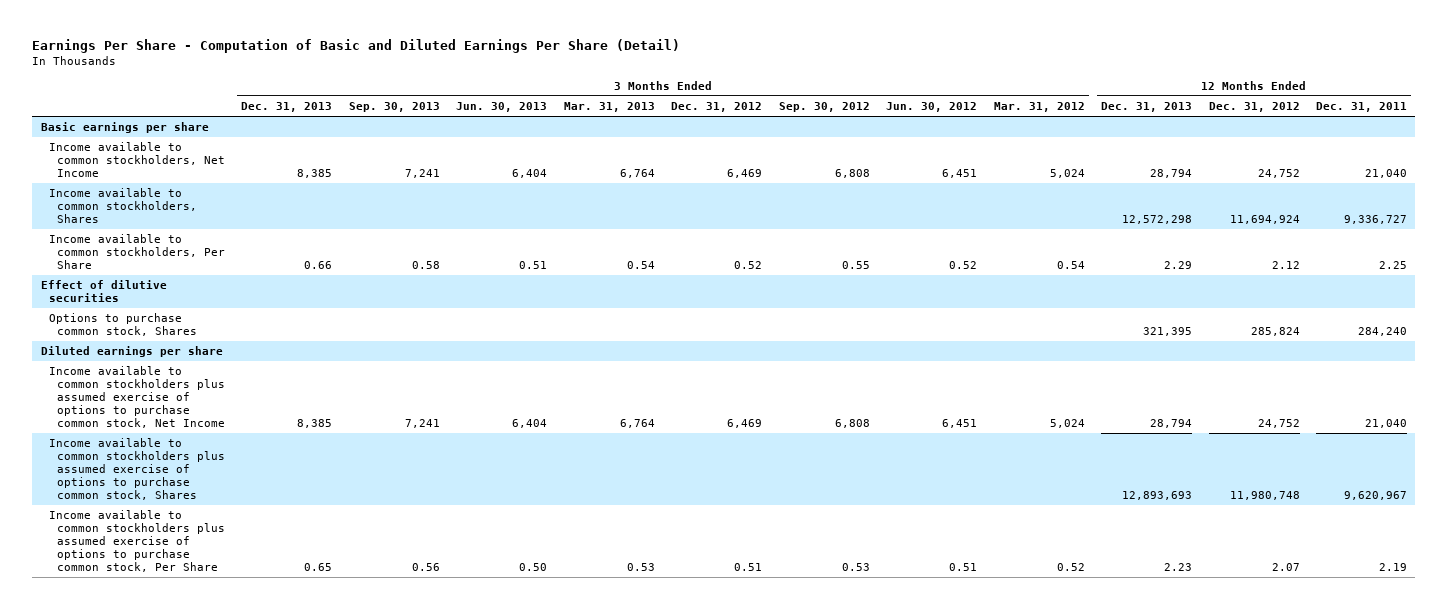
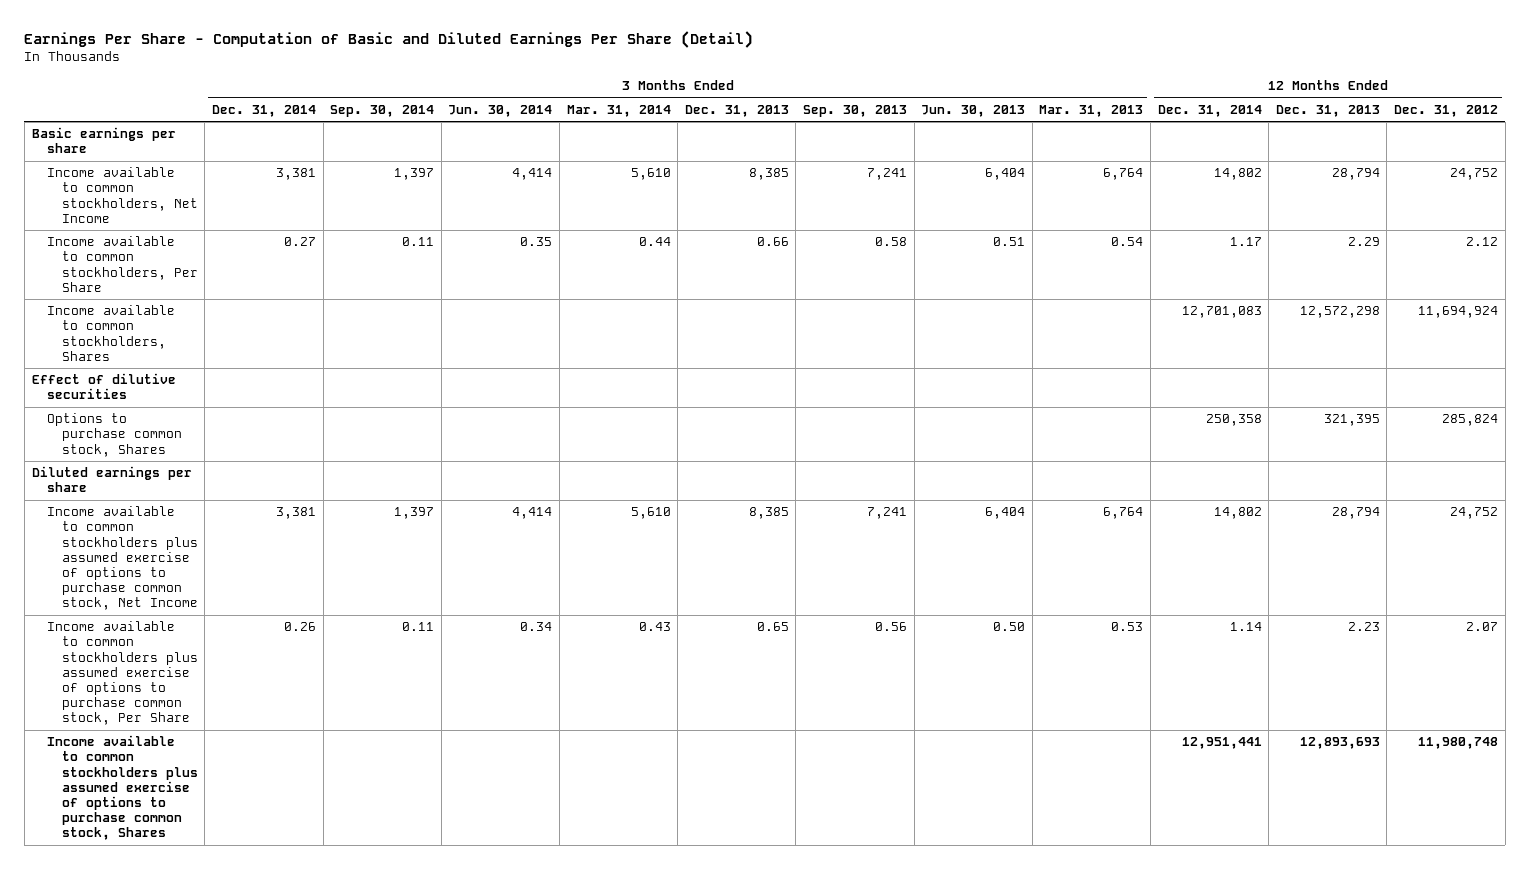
[671,102,763,113] Dec. 31, 2012 -> none
[778,102,870,113] Sep. 30, 2012 -> none
[886,102,978,113] Jun. 30, 2012 -> none
[993,102,1085,113] Mar. 31, 2012 -> none
[1316,102,1408,113] Dec. 31, 2011 -> none
none -> [212,104,317,117] Dec. 31, 2014
none -> [330,104,435,117] Sep. 30, 2014
none -> [448,104,553,117] Jun. 30, 2014
none -> [566,104,671,117] Mar. 31, 2014
none -> [1157,104,1262,117] Dec. 31, 2014
[48,188,197,223] Income available to common stockholders, Shares -> [46,305,175,361] Income available to common stockholders, Shares
[48,438,225,500] Income available to common stockholders plus assumed exercise of options to purchase common stock, Shares -> [46,735,198,841] Income available to common stockholders plus assumed exercise of options to purchase common stock, Shares

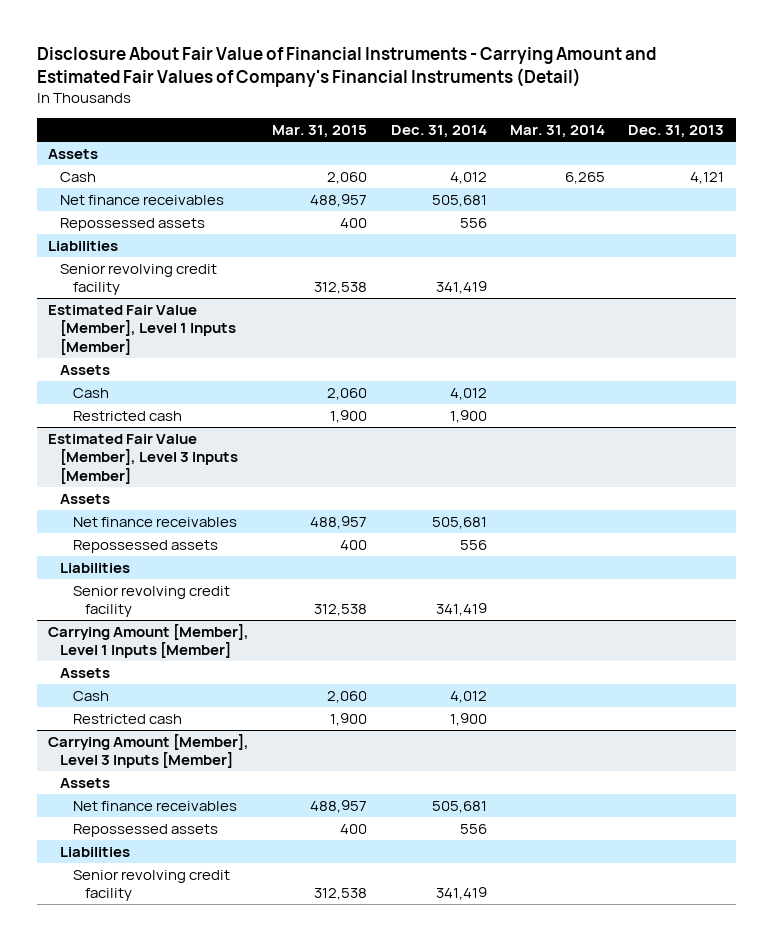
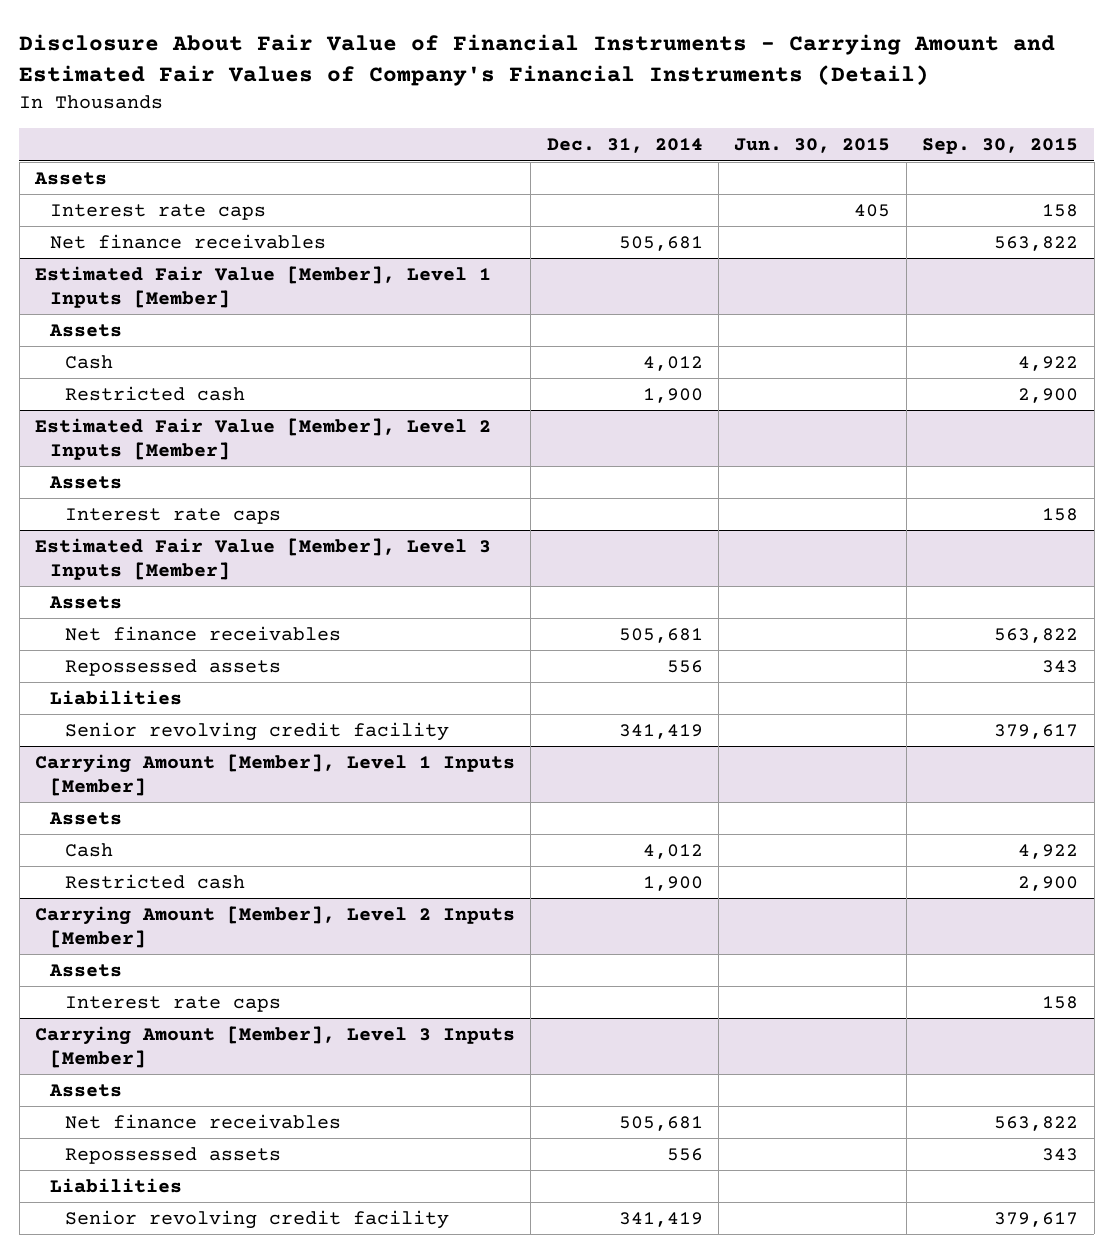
[272,125,368,139] Mar. 31, 2015 -> none
[509,125,605,139] Mar. 31, 2014 -> none
[628,125,725,139] Dec. 31, 2013 -> none
none -> [734,138,891,154] Jun. 30, 2015
none -> [922,138,1079,155] Sep. 30, 2015
[60,172,97,183] Cash -> none
none -> [49,203,266,220] Interest rate caps
[60,218,206,232] Repossessed assets -> none
[48,241,119,252] Liabilities -> none
[60,264,218,296] Senior revolving credit facility -> none
none -> [34,417,491,461] Estimated Fair Value [Member], Level 2 Inputs [Member]
none -> [48,475,122,489] Assets
none -> [64,507,281,524] Interest rate caps
none -> [34,905,515,949] Carrying Amount [Member], Level 2 Inputs [Member]
none -> [48,963,122,977] Assets
none -> [64,995,281,1012] Interest rate caps

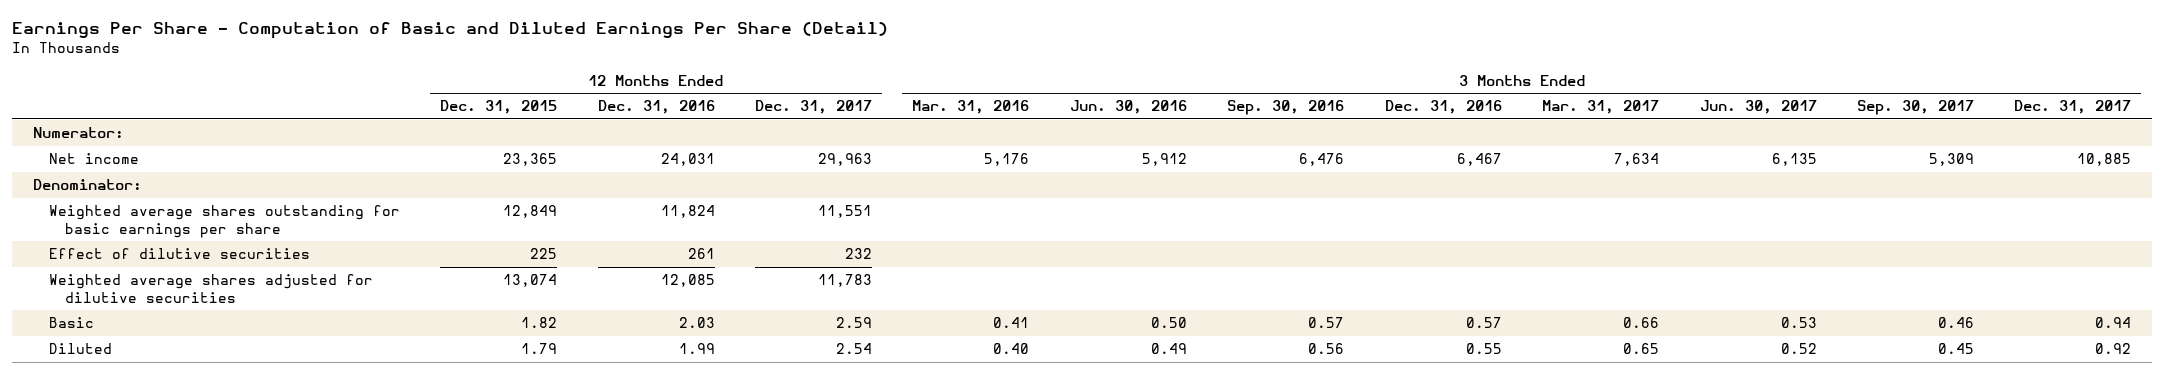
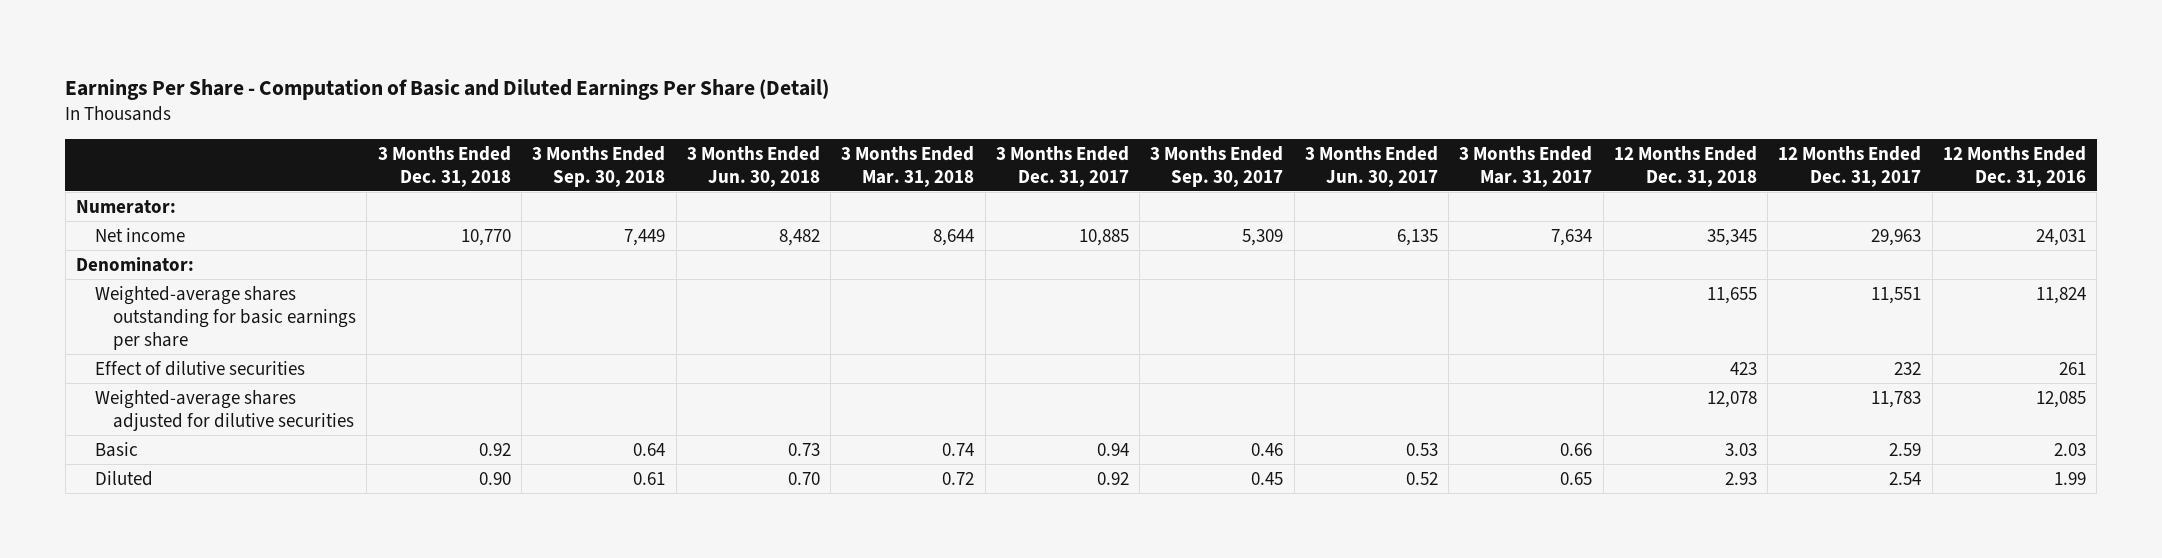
[440,100,558,115] Dec. 31, 2015 -> none
[912,100,1030,115] Mar. 31, 2016 -> none
[1069,100,1187,115] Jun. 30, 2016 -> none
[1227,100,1345,116] Sep. 30, 2016 -> none
[1384,100,1502,115] Dec. 31, 2016 -> none
none -> [377,145,511,187] 3 Months Ended Dec. 31, 2018
none -> [532,145,666,187] 3 Months Ended Sep. 30, 2018
none -> [686,145,820,187] 3 Months Ended Jun. 30, 2018
none -> [841,145,975,187] 3 Months Ended Mar. 31, 2018
none -> [1613,145,1757,187] 12 Months Ended Dec. 31, 2018
[48,205,400,238] Weighted average shares outstanding for basic earnings per share -> [94,285,357,350] Weighted-average shares outstanding for basic earnings per share
[48,274,373,303] Weighted average shares adjusted for dilutive securities -> [94,389,355,431] Weighted-average shares adjusted for dilutive securities

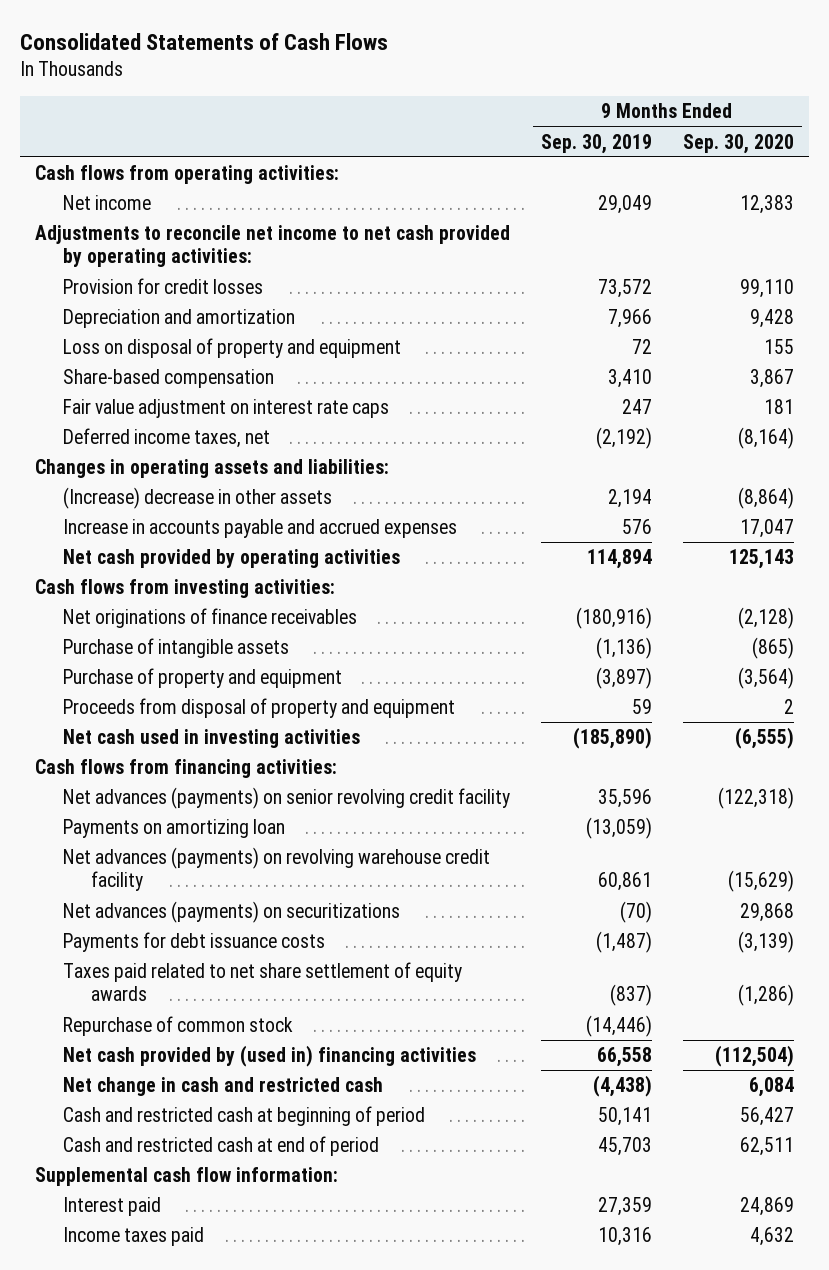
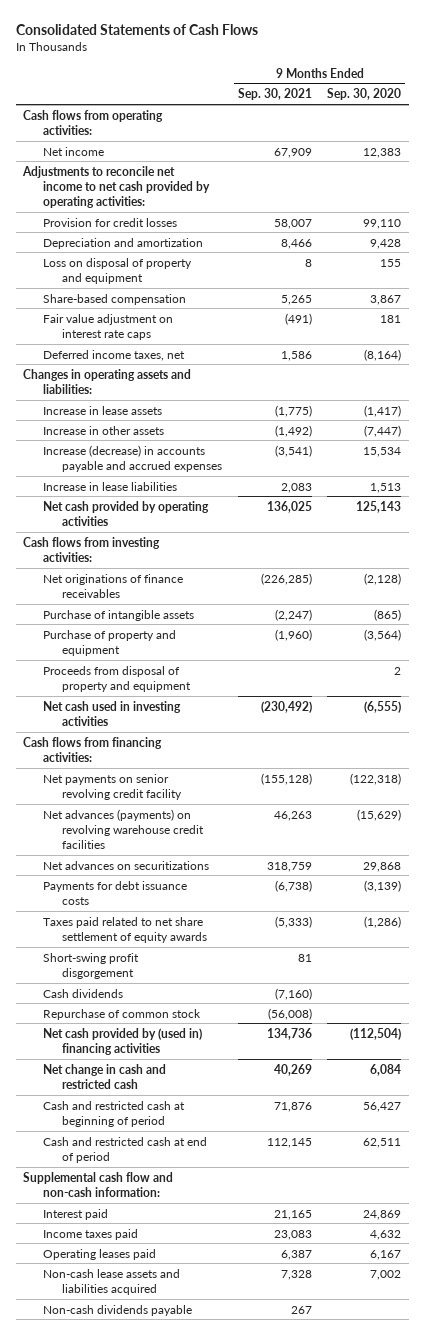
[540,133,652,154] Sep. 30, 2019 -> none
none -> [237,88,312,101] Sep. 30, 2021
none -> [42,405,162,415] Increase in lease assets
[62,487,332,510] (Increase) decrease in other assets -> [42,425,164,435] Increase in other assets
[737,487,794,510] (8,864) -> [364,424,402,437] (7,447)
[62,519,457,539] Increase in accounts payable and accrued expenses -> [42,444,223,472] Increase (decrease) in accounts payable and accrued expenses
[739,519,794,539] 17,047 -> [363,446,402,457] 15,534
none -> [42,481,177,491] Increase in lease liabilities
[62,819,285,839] Payments on amortizing loan -> none
[62,787,510,810] Net advances (payments) on senior revolving credit facility -> [42,773,183,800] Net payments on senior revolving credit facility
[62,847,490,892] Net advances (payments) on revolving warehouse credit facility -> [42,808,205,849] Net advances (payments) on revolving warehouse credit facilities
[62,901,400,924] Net advances (payments) on securitizations -> [42,860,209,870] Net advances on securitizations
none -> [42,952,139,979] Short-swing profit disgorgement
none -> [42,988,123,998] Cash dividends
[35,1167,339,1187] Supplemental cash flow information: -> [23,1171,174,1197] Supplemental cash flow and non-cash information:
none -> [42,1248,156,1260] Operating leases paid
none -> [42,1268,180,1295] Non-cash lease assets and liabilities acquired
none -> [42,1304,192,1316] Non-cash dividends payable

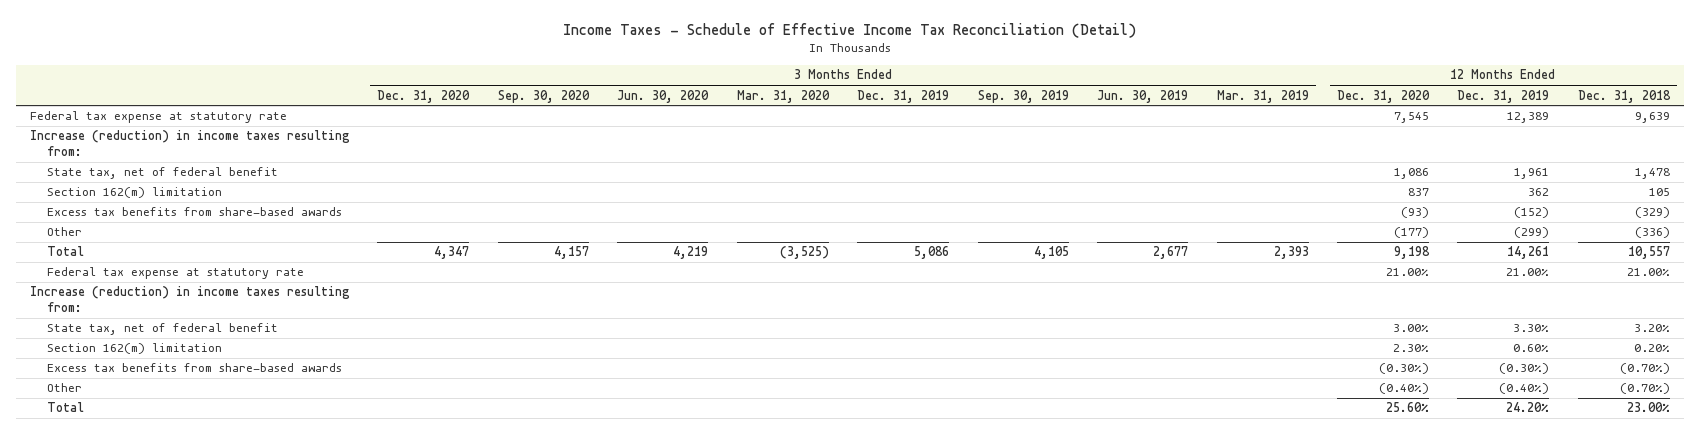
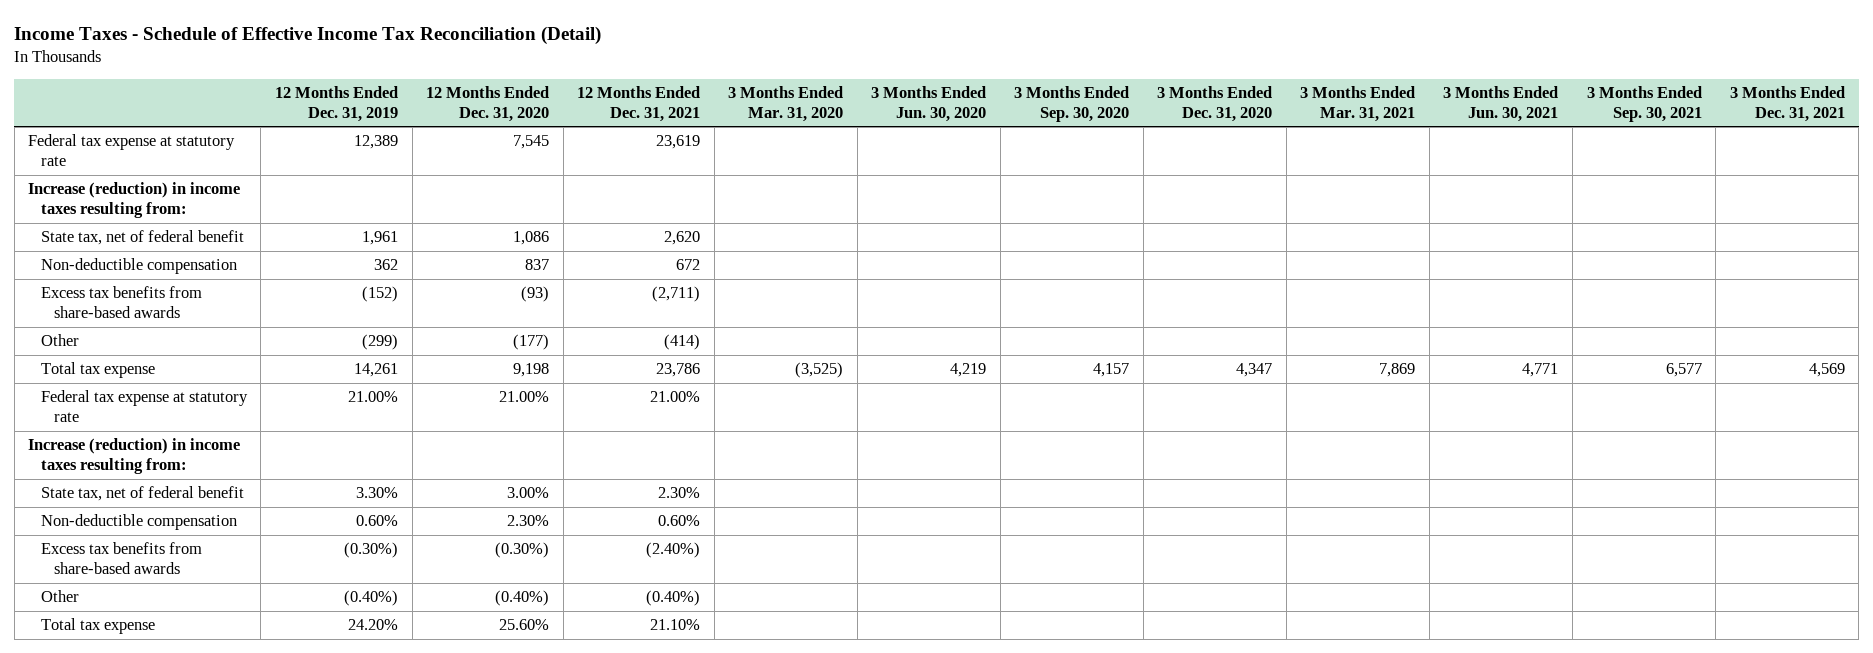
[857,89,950,103] Dec. 31, 2019 -> none
[977,89,1069,103] Sep. 30, 2019 -> none
[1097,89,1189,103] Jun. 30, 2019 -> none
[1216,89,1309,103] Mar. 31, 2019 -> none
[1577,89,1671,103] Dec. 31, 2018 -> none
none -> [577,86,701,122] 12 Months Ended Dec. 31, 2021
none -> [1300,86,1416,122] 3 Months Ended Mar. 31, 2021
none -> [1443,86,1559,122] 3 Months Ended Jun. 30, 2021
none -> [1586,86,1702,122] 3 Months Ended Sep. 30, 2021
none -> [1729,86,1845,122] 3 Months Ended Dec. 31, 2021
[46,187,222,199] Section 162(m) limitation -> [40,258,237,275] Non-deductible compensation
[46,246,84,257] Total -> [40,362,155,379] Total tax expense
[46,343,222,355] Section 162(m) limitation -> [40,514,237,531] Non-deductible compensation
[46,402,84,413] Total -> [40,618,155,635] Total tax expense

